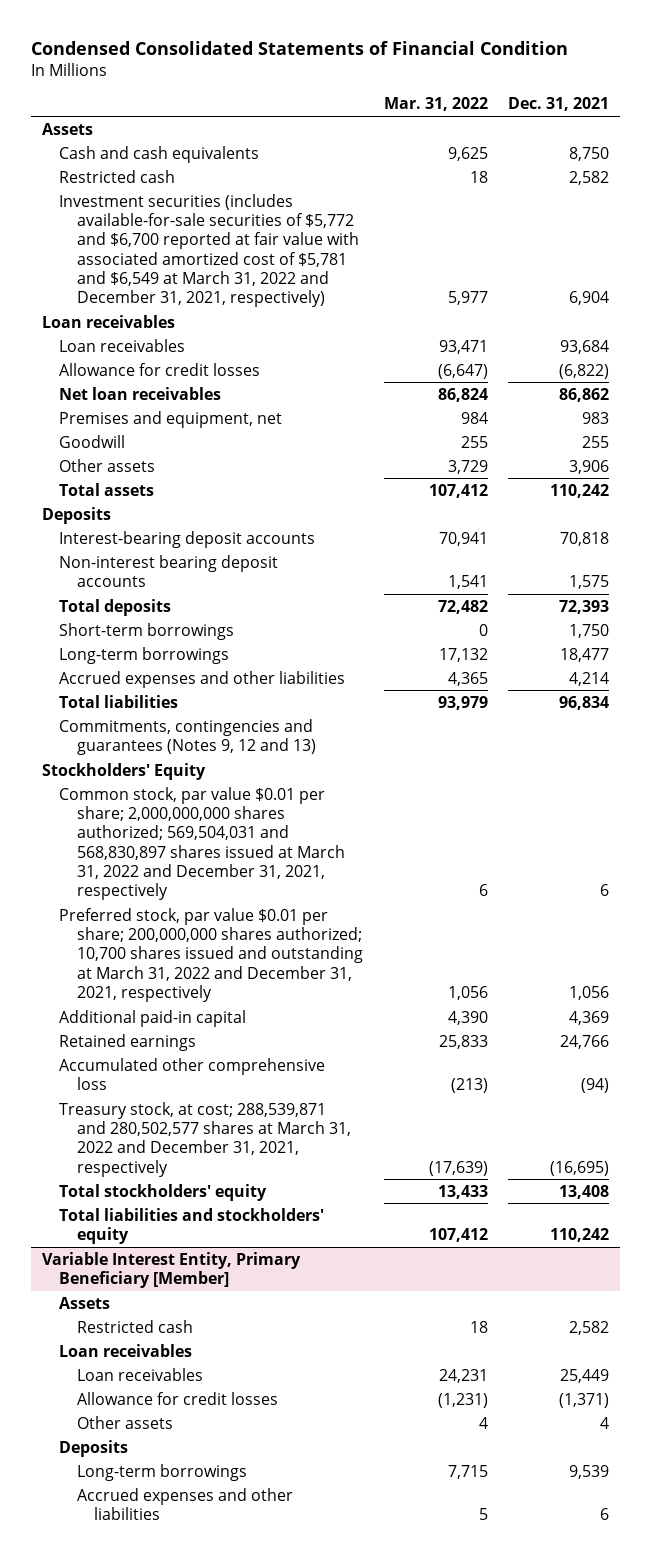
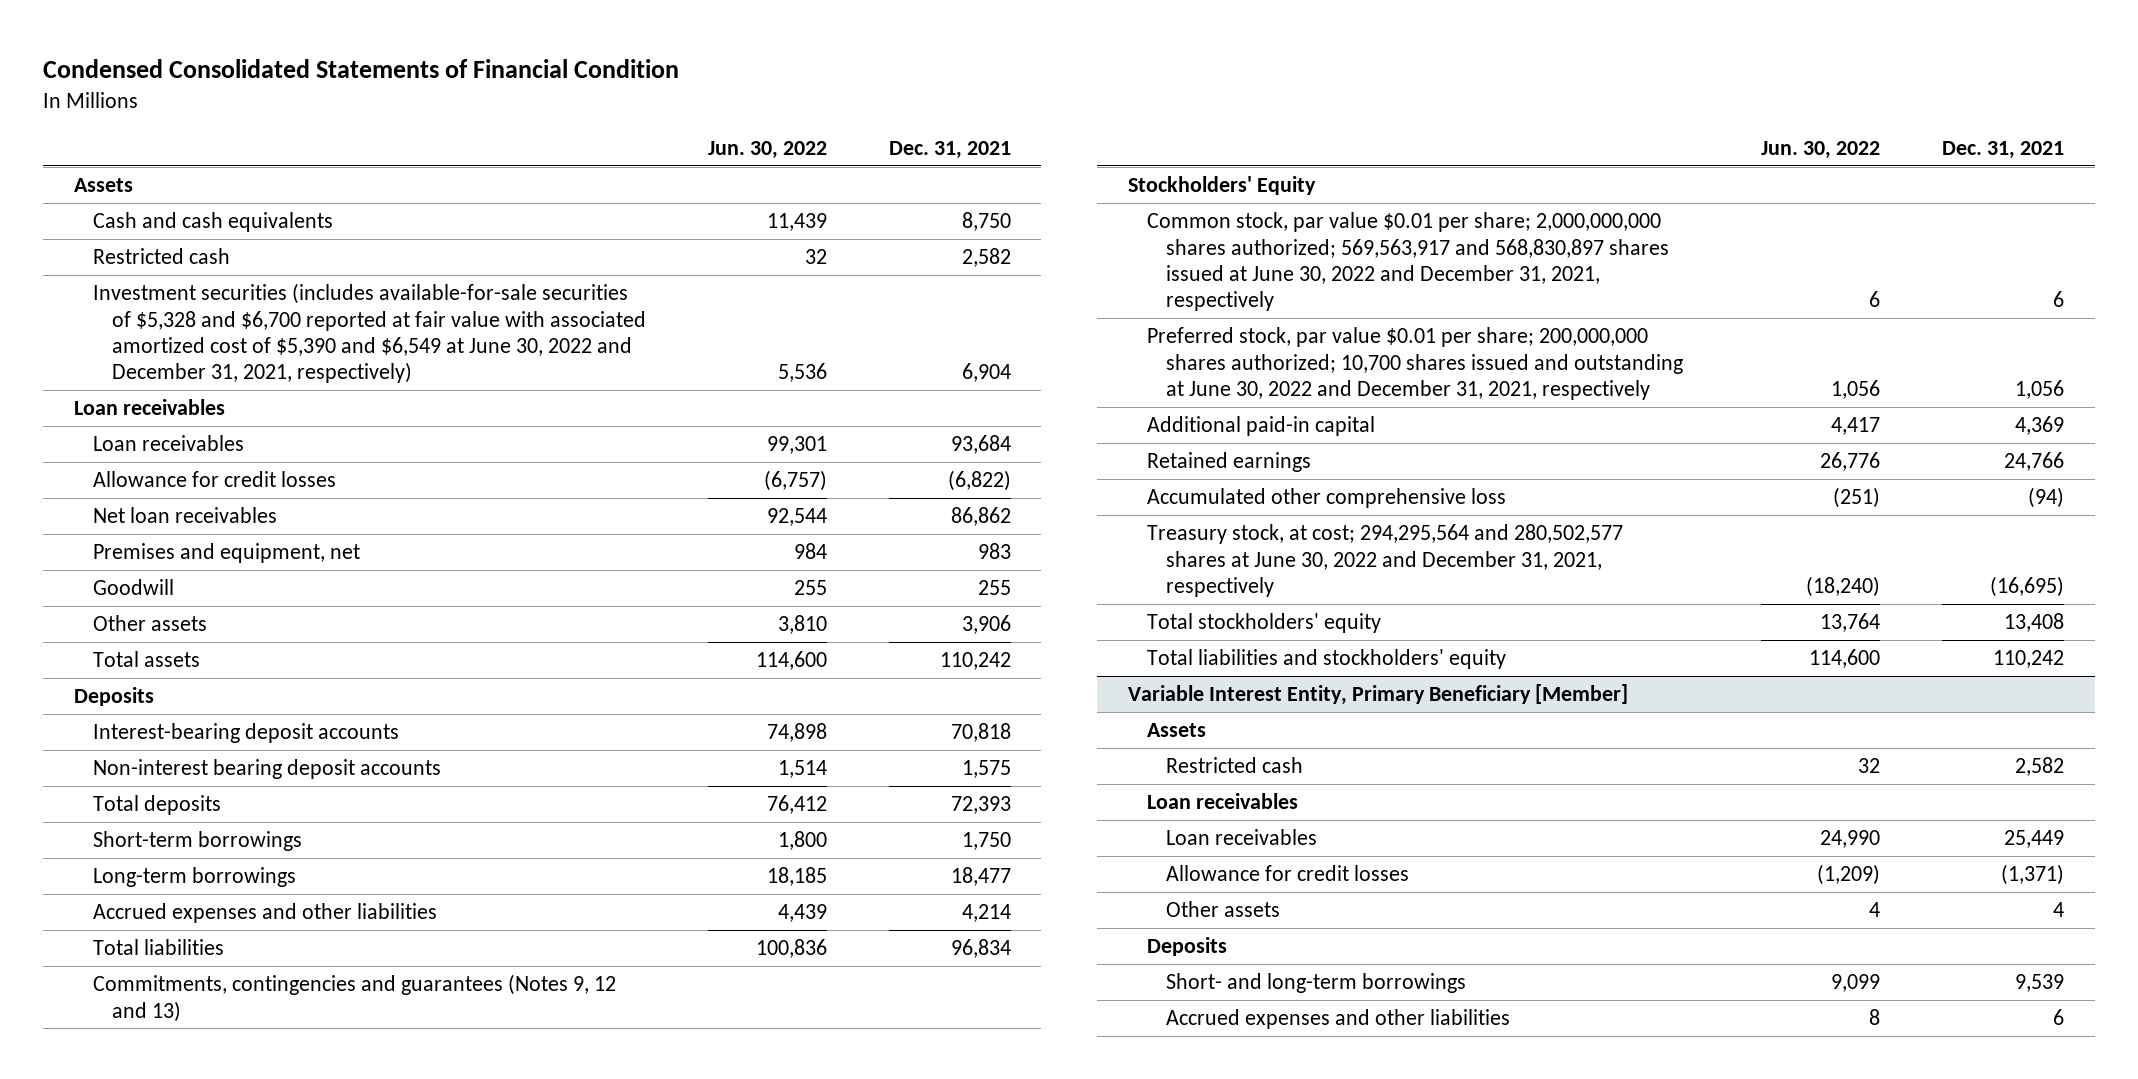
[383,97,488,112] Mar. 31, 2022 -> none
none -> [707,141,827,160] Jun. 30, 2022
[59,193,359,308] Investment securities (includes available-for-sale securities of $5,772 and $6,700 reported at fair value with associated amortized cost of $5,781 and $6,549 at March 31, 2022 and December 31, 2021, respectively) -> [93,283,647,384] Investment securities (includes available-for-sale securities of $5,328 and $6,700 reported at fair value with associated amortized cost of $5,390 and $6,549 at June 30, 2022 and December 31, 2021, respectively)
[59,786,345,901] Common stock, par value $0.01 per share; 2,000,000,000 shares authorized; 569,504,031 and 568,830,897 shares issued at March 31, 2022 and December 31, 2021, respectively -> [1146,212,1669,312] Common stock, par value $0.01 per share; 2,000,000,000 shares authorized; 569,563,917 and 568,830,897 shares issued at June 30, 2022 and December 31, 2021, respectively
[59,907,363,1003] Preferred stock, par value $0.01 per share; 200,000,000 shares authorized; 10,700 shares issued and outstanding at March 31, 2022 and December 31, 2021, respectively -> [1146,327,1683,400] Preferred stock, par value $0.01 per share; 200,000,000 shares authorized; 10,700 shares issued and outstanding at June 30, 2022 and December 31, 2021, respectively
[59,1101,351,1177] Treasury stock, at cost; 288,539,871 and 280,502,577 shares at March 31, 2022 and December 31, 2021, respectively -> [1146,524,1623,597] Treasury stock, at cost; 294,295,564 and 280,502,577 shares at June 30, 2022 and December 31, 2021, respectively
[76,1463,247,1481] Long-term borrowings -> [1165,973,1466,994] Short- and long-term borrowings

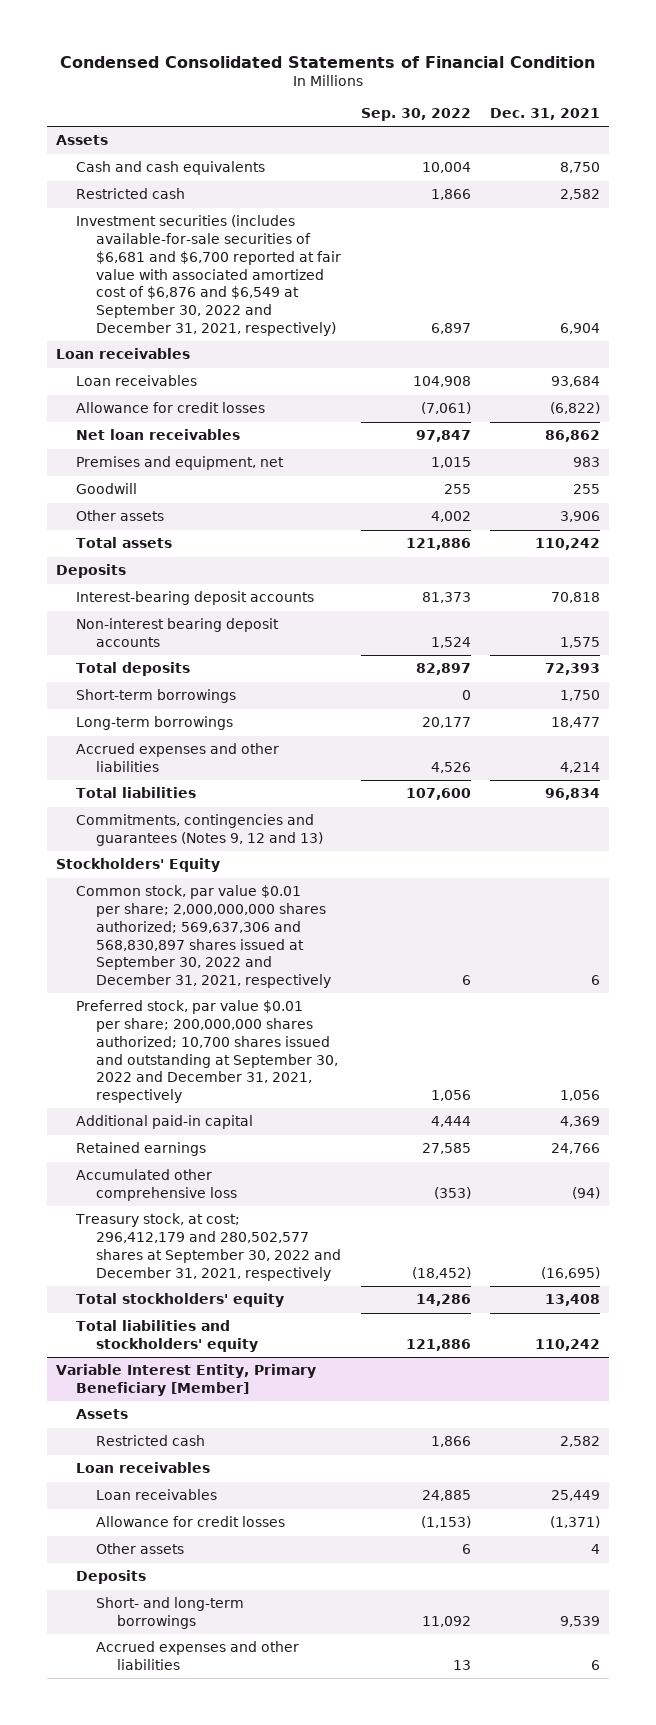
[707,141,827,160] Jun. 30, 2022 -> none
none -> [360,108,471,122] Sep. 30, 2022
[93,283,647,384] Investment securities (includes available-for-sale securities of $5,328 and $6,700 reported at fair value with associated amortized cost of $5,390 and $6,549 at June 30, 2022 and December 31, 2021, respectively) -> [76,215,342,336] Investment securities (includes available-for-sale securities of $6,681 and $6,700 reported at fair value with associated amortized cost of $6,876 and $6,549 at September 30, 2022 and December 31, 2021, respectively)
[1146,212,1669,312] Common stock, par value $0.01 per share; 2,000,000,000 shares authorized; 569,563,917 and 568,830,897 shares issued at June 30, 2022 and December 31, 2021, respectively -> [76,885,332,989] Common stock, par value $0.01 per share; 2,000,000,000 shares authorized; 569,637,306 and 568,830,897 shares issued at September 30, 2022 and December 31, 2021, respectively
[1146,327,1683,400] Preferred stock, par value $0.01 per share; 200,000,000 shares authorized; 10,700 shares issued and outstanding at June 30, 2022 and December 31, 2021, respectively -> [76,1000,339,1104] Preferred stock, par value $0.01 per share; 200,000,000 shares authorized; 10,700 shares issued and outstanding at September 30, 2022 and December 31, 2021, respectively
[1146,524,1623,597] Treasury stock, at cost; 294,295,564 and 280,502,577 shares at June 30, 2022 and December 31, 2021, respectively -> [75,1213,342,1281] Treasury stock, at cost; 296,412,179 and 280,502,577 shares at September 30, 2022 and December 31, 2021, respectively

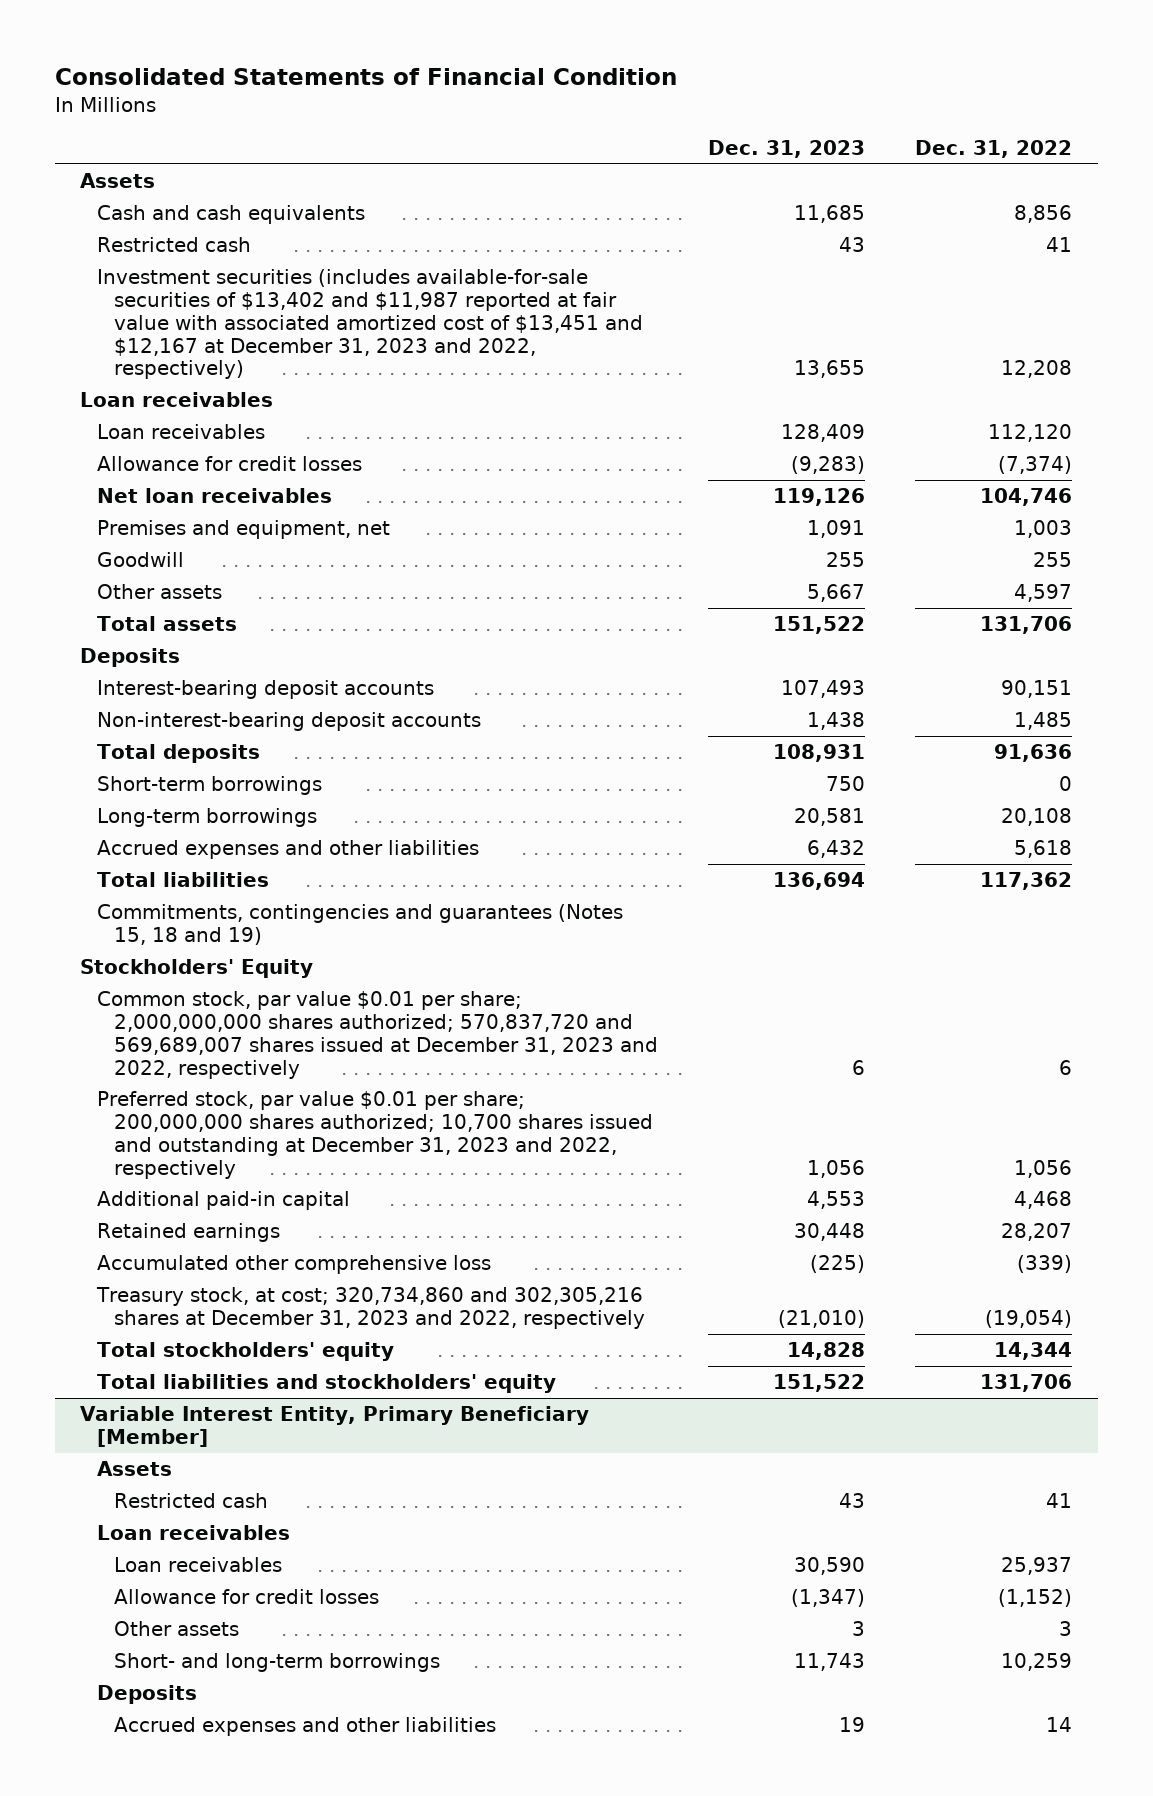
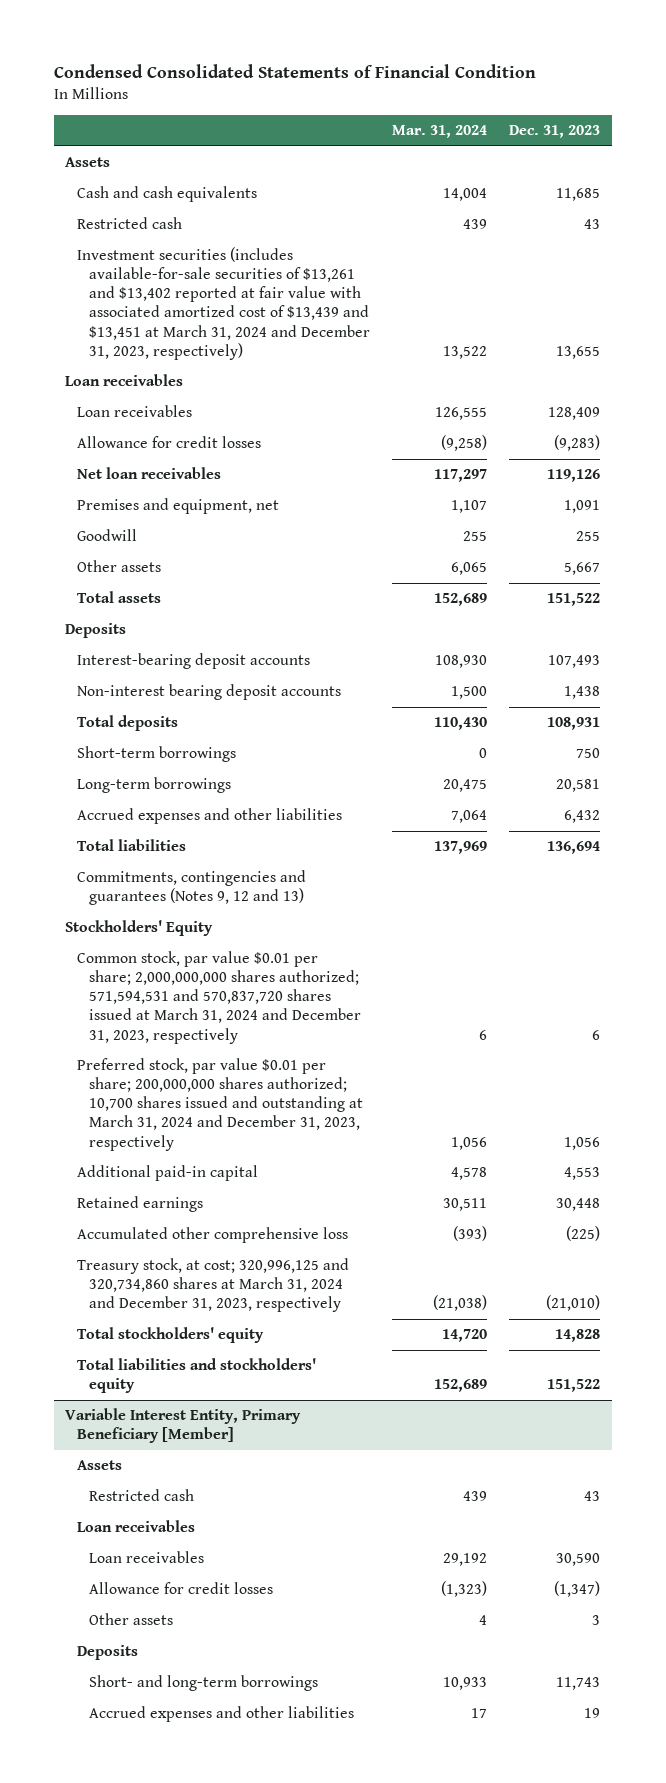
[55,68,678,86] Consolidated Statements of Financial Condition -> [54,64,537,79] Condensed Consolidated Statements of Financial Condition
[915,139,1073,158] Dec. 31, 2022 -> none
none -> [392,125,488,139] Mar. 31, 2024
[96,269,643,380] Investment securities (includes available-for-sale securities of $13,402 and $11,987 reported at fair value with associated amortized cost of $13,451 and $12,167 at December 31, 2023 and 2022, respectively) -> [77,247,370,360] Investment securities (includes available-for-sale securities of $13,261 and $13,402 reported at fair value with associated amortized cost of $13,439 and $13,451 at March 31, 2024 and December 31, 2023, respectively)
[96,712,481,732] Non-interest-bearing deposit accounts -> [77,684,342,701] Non-interest bearing deposit accounts
[96,904,623,945] Commitments, contingencies and guarantees (Notes 15, 18 and 19) -> [77,870,307,906] Commitments, contingencies and guarantees (Notes 9, 12 and 13)
[96,991,658,1079] Common stock, par value $0.01 per share; 2,000,000,000 shares authorized; 570,837,720 and 569,689,007 shares issued at December 31, 2023 and 2022, respectively -> [77,951,361,1044] Common stock, par value $0.01 per share; 2,000,000,000 shares authorized; 571,594,531 and 570,837,720 shares issued at March 31, 2024 and December 31, 2023, respectively
[96,1091,653,1179] Preferred stock, par value $0.01 per share; 200,000,000 shares authorized; 10,700 shares issued and outstanding at December 31, 2023 and 2022, respectively -> [77,1058,363,1151] Preferred stock, par value $0.01 per share; 200,000,000 shares authorized; 10,700 shares issued and outstanding at March 31, 2024 and December 31, 2023, respectively
[95,1287,645,1329] Treasury stock, at cost; 320,734,860 and 302,305,216 shares at December 31, 2023 and 2022, respectively -> [77,1258,350,1313] Treasury stock, at cost; 320,996,125 and 320,734,860 shares at March 31, 2024 and December 31, 2023, respectively
[113,1653,440,1673] Short- and long-term borrowings -> [88,1675,318,1692] Short- and long-term borrowings

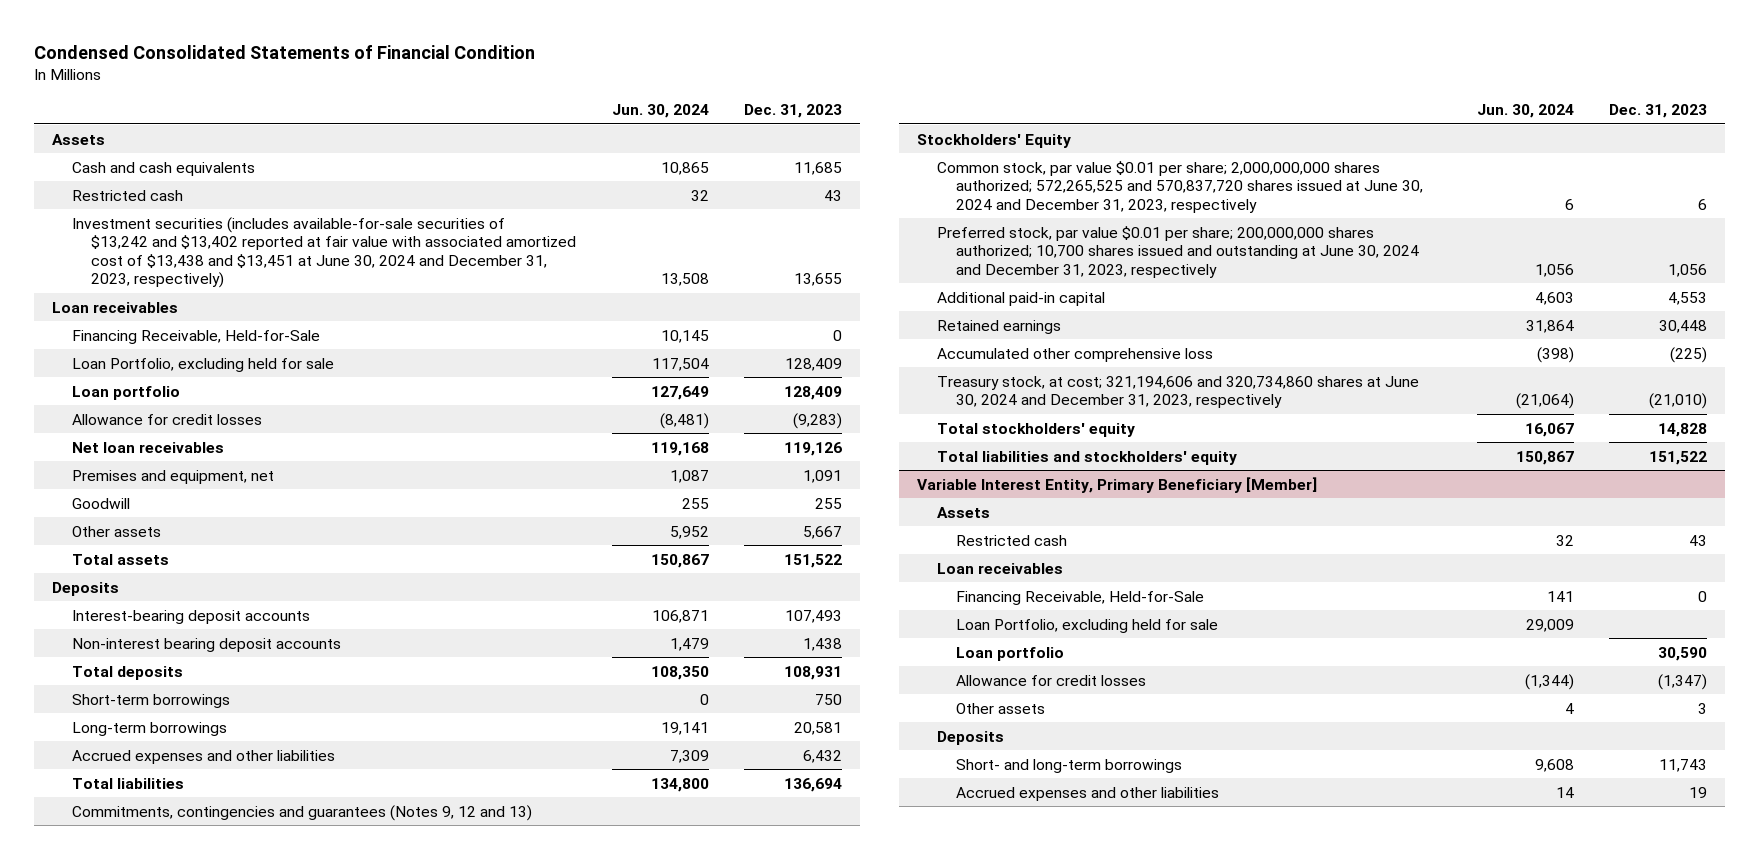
[392,125,488,139] Mar. 31, 2024 -> none
none -> [611,104,709,119] Jun. 30, 2024
[77,247,370,360] Investment securities (includes available-for-sale securities of $13,261 and $13,402 reported at fair value with associated amortized cost of $13,439 and $13,451 at March 31, 2024 and December 31, 2023, respectively) -> [71,216,576,289] Investment securities (includes available-for-sale securities of $13,242 and $13,402 reported at fair value with associated amortized cost of $13,438 and $13,451 at June 30, 2024 and December 31, 2023, respectively)
none -> [71,329,320,344] Financing Receivable, Held-for-Sale
none -> [71,357,334,372] Loan Portfolio, excluding held for sale
[77,405,193,418] Loan receivables -> [71,385,180,400] Loan portfolio
[77,951,361,1044] Common stock, par value $0.01 per share; 2,000,000,000 shares authorized; 571,594,531 and 570,837,720 shares issued at March 31, 2024 and December 31, 2023, respectively -> [936,160,1424,213] Common stock, par value $0.01 per share; 2,000,000,000 shares authorized; 572,265,525 and 570,837,720 shares issued at June 30, 2024 and December 31, 2023, respectively
[77,1058,363,1151] Preferred stock, par value $0.01 per share; 200,000,000 shares authorized; 10,700 shares issued and outstanding at March 31, 2024 and December 31, 2023, respectively -> [936,225,1420,278] Preferred stock, par value $0.01 per share; 200,000,000 shares authorized; 10,700 shares issued and outstanding at June 30, 2024 and December 31, 2023, respectively
[77,1258,350,1313] Treasury stock, at cost; 320,996,125 and 320,734,860 shares at March 31, 2024 and December 31, 2023, respectively -> [936,375,1419,409] Treasury stock, at cost; 321,194,606 and 320,734,860 shares at June 30, 2024 and December 31, 2023, respectively
none -> [956,590,1205,605] Financing Receivable, Held-for-Sale
none -> [956,618,1219,633] Loan Portfolio, excluding held for sale
[88,1551,204,1564] Loan receivables -> [956,646,1065,661] Loan portfolio

